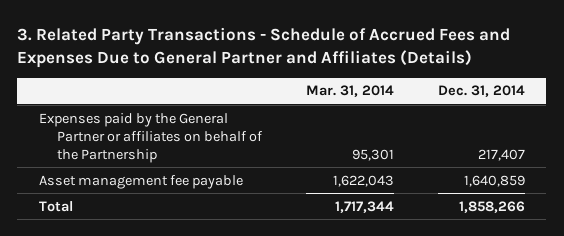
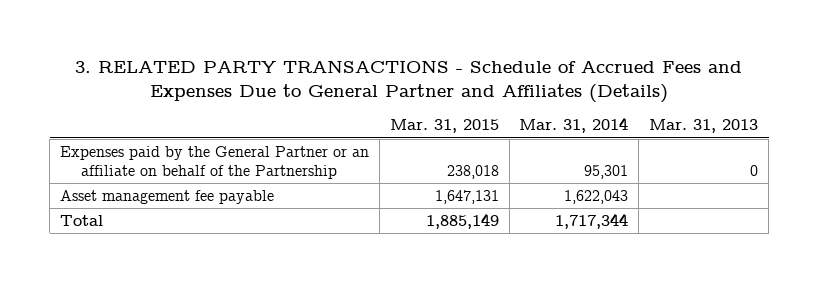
[17,27,511,68] 3. Related Party Transactions - Schedule of Accrued Fees and Expenses Due to General Partner and Affiliates (Details) -> [75,60,743,103] 3. RELATED PARTY TRANSACTIONS - Schedule of Accrued Fees and Expenses Due to General Partner and Affiliates (Details)
[437,85,525,98] Dec. 31, 2014 -> none
none -> [389,119,499,134] Mar. 31, 2015
none -> [649,119,759,134] Mar. 31, 2013
[39,112,264,164] Expenses paid by the General Partner or affiliates on behalf of the Partnership -> [59,145,369,179] Expenses paid by the General Partner or an affiliate on behalf of the Partnership

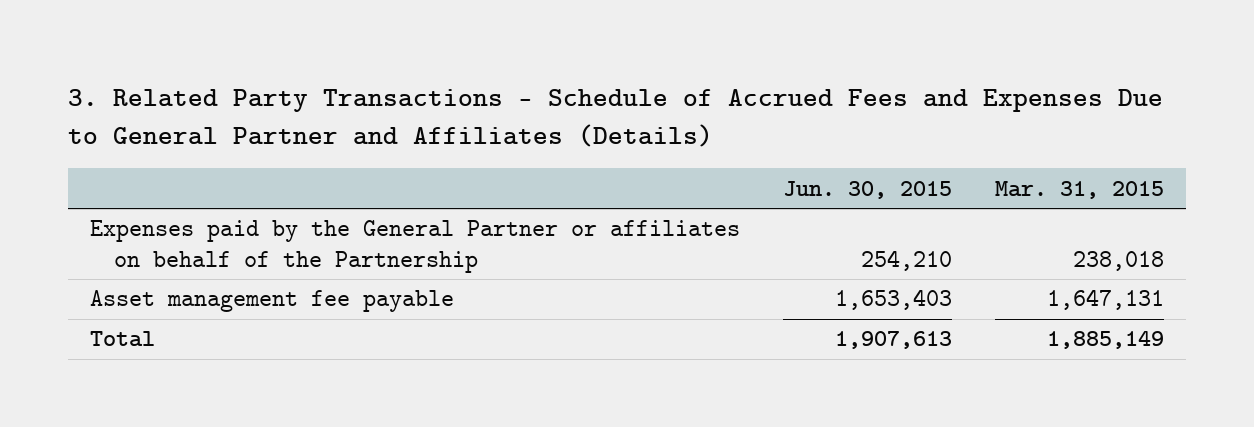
[75,60,743,103] 3. RELATED PARTY TRANSACTIONS - Schedule of Accrued Fees and Expenses Due to General Partner and Affiliates (Details) -> [67,88,1163,147] 3. Related Party Transactions - Schedule of Accrued Fees and Expenses Due to General Partner and Affiliates (Details)
[519,117,629,134] Mar. 31, 2014 -> none
[649,119,759,134] Mar. 31, 2013 -> none
none -> [782,180,952,199] Jun. 30, 2015
[59,145,369,179] Expenses paid by the General Partner or an affiliate on behalf of the Partnership -> [89,220,740,273] Expenses paid by the General Partner or affiliates on behalf of the Partnership

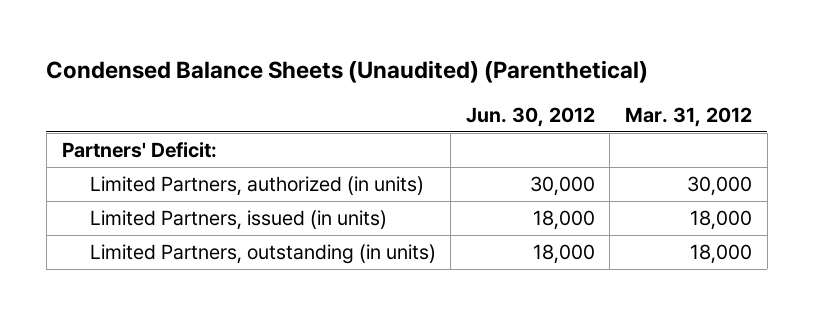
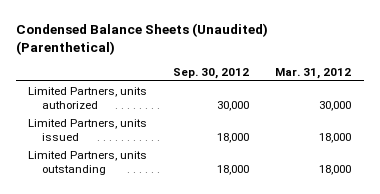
[465,106,595,127] Jun. 30, 2012 -> none
none -> [173,68,250,80] Sep. 30, 2012
[61,142,217,159] Partners' Deficit: -> none
[89,176,424,197] Limited Partners, authorized (in units) -> [28,86,148,110] Limited Partners, units authorized
[89,210,387,231] Limited Partners, issued (in units) -> [28,118,148,142] Limited Partners, units issued
[89,244,436,265] Limited Partners, outstanding (in units) -> [28,150,148,176] Limited Partners, units outstanding

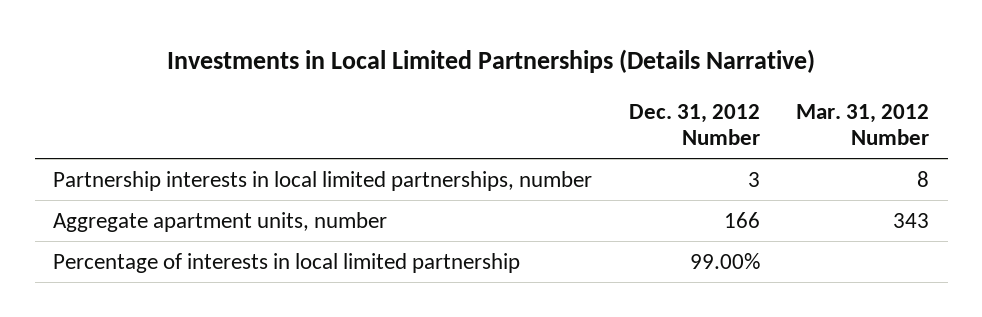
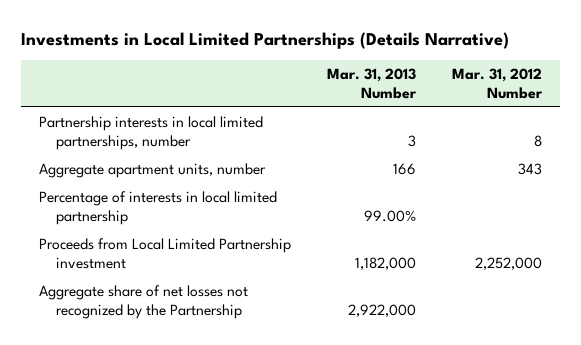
[628,104,760,146] Dec. 31, 2012 Number -> none
none -> [326,68,417,99] Mar. 31, 2013 Number
none -> [38,238,291,269] Proceeds from Local Limited Partnership investment
none -> [38,285,248,319] Aggregate share of net losses not recognized by the Partnership

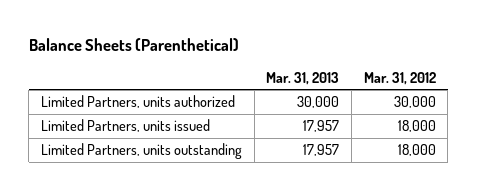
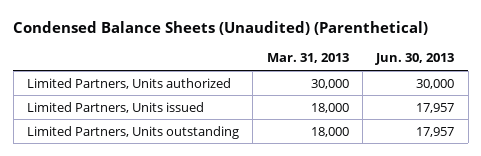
[28,38,239,52] Balance Sheets (Parenthetical) -> [13,21,429,36] Condensed Balance Sheets (Unaudited) (Parenthetical)
[363,71,436,85] Mar. 31, 2012 -> none
none -> [375,53,455,66] Jun. 30, 2013
[41,95,236,109] Limited Partners, units authorized -> [27,77,232,89] Limited Partners, Units authorized
[41,119,211,133] Limited Partners, units issued -> [27,101,205,113] Limited Partners, Units issued
[303,120,340,133] 17,957 -> [310,102,349,113] 18,000
[41,143,243,160] Limited Partners, units outstanding -> [27,125,240,139] Limited Partners, Units outstanding
[303,144,340,157] 17,957 -> [310,126,349,137] 18,000

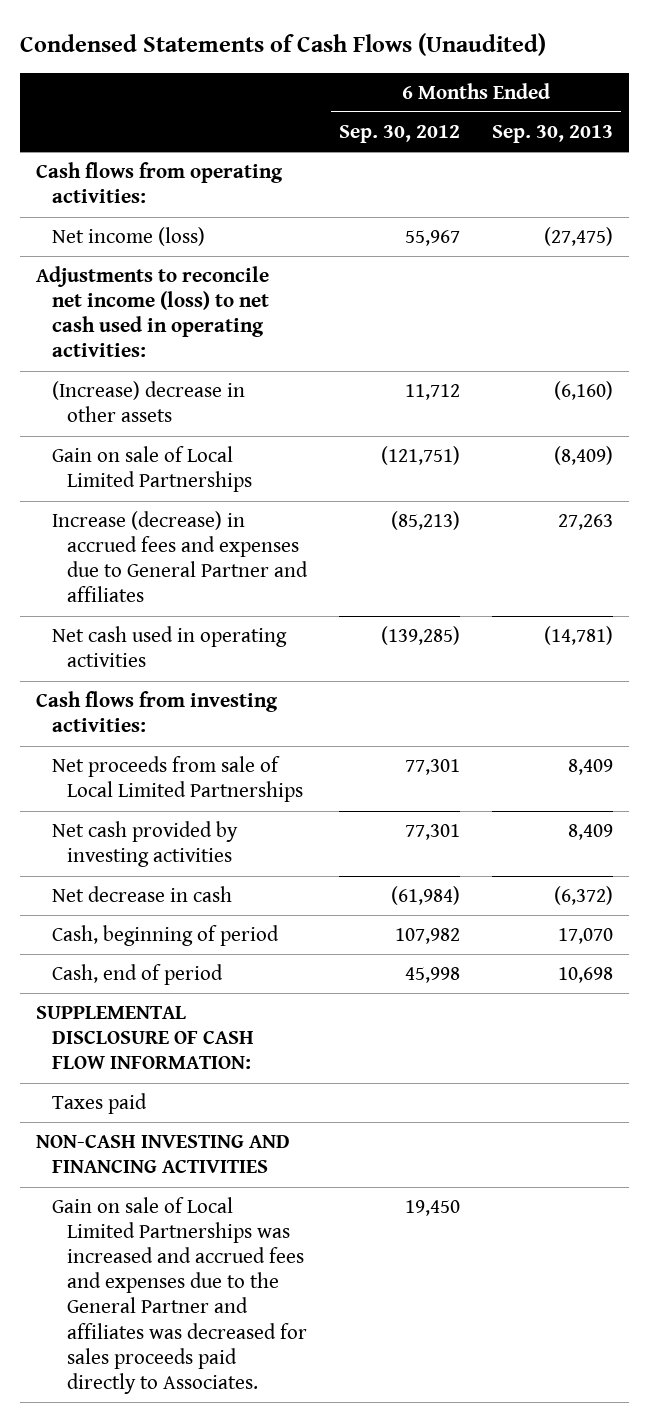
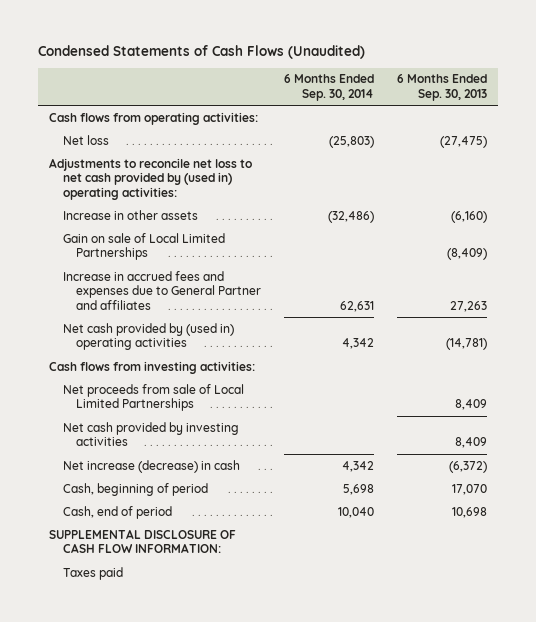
[339,124,461,143] Sep. 30, 2012 -> none
none -> [283,74,374,102] 6 Months Ended Sep. 30, 2014
[51,227,205,247] Net income (loss) -> [62,134,109,145] Net loss
[36,266,270,358] Adjustments to reconcile net income (loss) to net cash used in operating activities: -> [49,157,253,201] Adjustments to reconcile net loss to net cash provided by (used in) operating activities:
[51,381,245,423] (Increase) decrease in other assets -> [62,209,198,220] Increase in other assets
[51,511,309,603] Increase (decrease) in accrued fees and expenses due to General Partner and affiliates -> [62,270,262,311] Increase in accrued fees and expenses due to General Partner and affiliates
[51,626,287,668] Net cash used in operating activities -> [62,322,234,351] Net cash provided by (used in) operating activities
[51,886,232,903] Net decrease in cash -> [62,459,240,473] Net increase (decrease) in cash
[36,1135,291,1174] NON-CASH INVESTING AND FINANCING ACTIVITIES -> none
[51,1197,308,1394] Gain on sale of Local Limited Partnerships was increased and accrued fees and expenses due to the General Partner and affiliates was decreased for sales proceeds paid directly to Associates. -> none

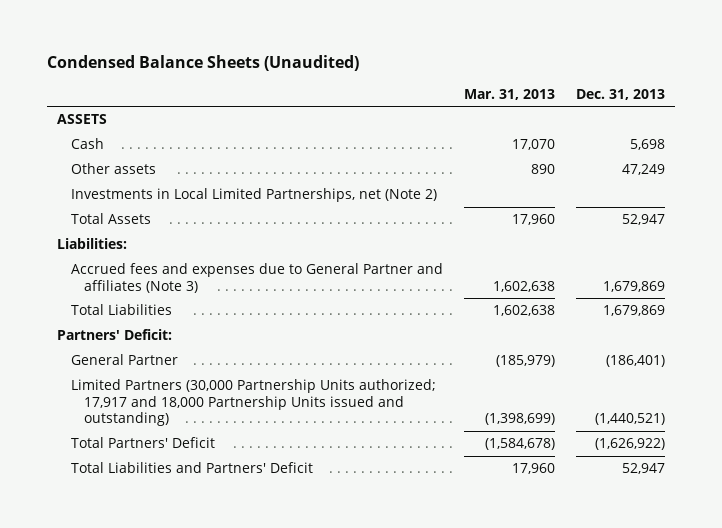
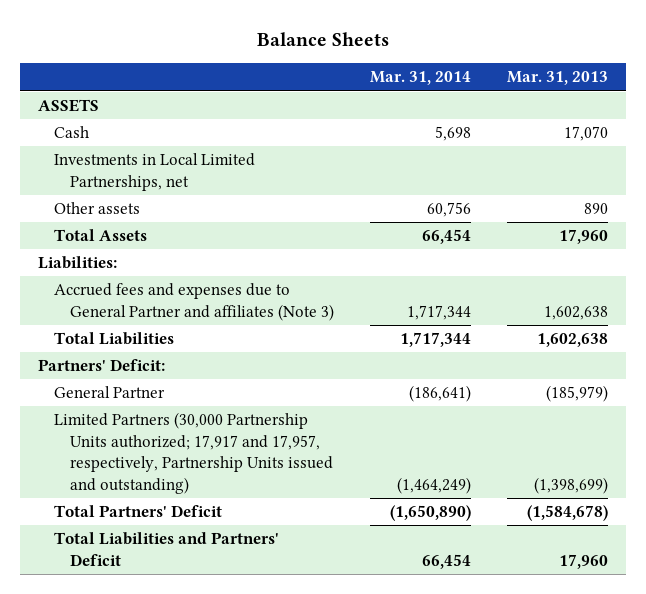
[46,55,359,72] Condensed Balance Sheets (Unaudited) -> [257,32,390,47] Balance Sheets
[575,89,665,101] Dec. 31, 2013 -> none
none -> [370,71,472,86] Mar. 31, 2014
none -> [54,153,256,191] Investments in Local Limited Partnerships, net
[70,188,437,203] Investments in Local Limited Partnerships, net (Note 2) -> none
[70,379,436,427] Limited Partners (30,000 Partnership Units authorized; 17,917 and 18,000 Partnership Units issued and outstanding) -> [54,412,334,494] Limited Partners (30,000 Partnership Units authorized; 17,917 and 17,957, respectively, Partnership Units issued and outstanding)

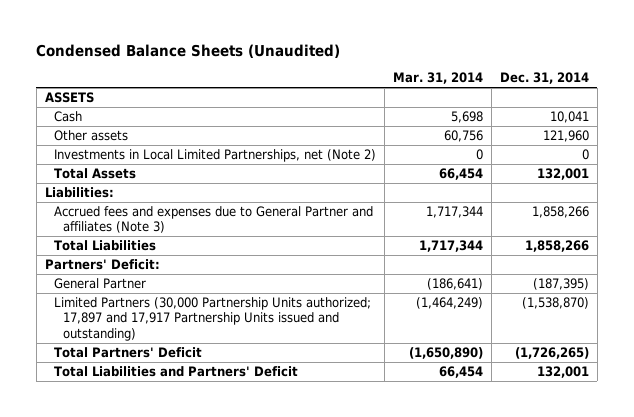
[257,32,390,47] Balance Sheets -> [36,43,341,58] Condensed Balance Sheets (Unaudited)
[507,71,609,86] Mar. 31, 2013 -> none
none -> [499,72,589,85] Dec. 31, 2014
[54,153,256,191] Investments in Local Limited Partnerships, net -> none
none -> [54,149,377,163] Investments in Local Limited Partnerships, net (Note 2)
[54,412,334,494] Limited Partners (30,000 Partnership Units authorized; 17,917 and 17,957, respectively, Partnership Units issued and outstanding) -> [54,297,372,341] Limited Partners (30,000 Partnership Units authorized; 17,897 and 17,917 Partnership Units issued and outstanding)

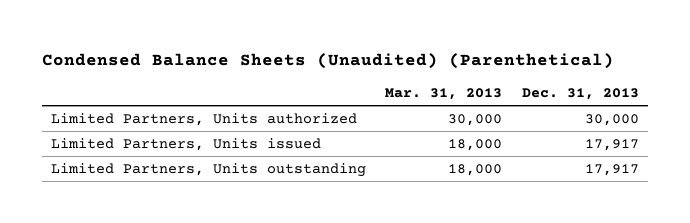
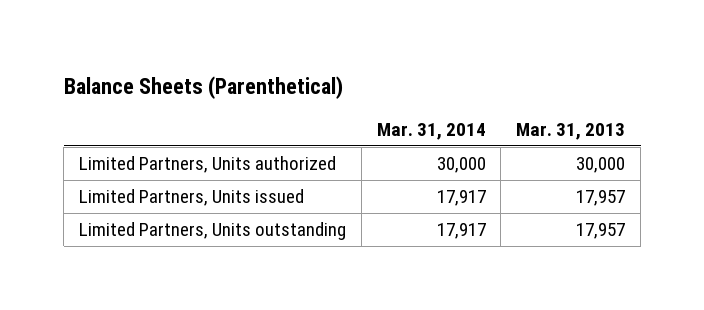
[41,53,614,70] Condensed Balance Sheets (Unaudited) (Parenthetical) -> [63,75,343,99] Balance Sheets (Parenthetical)
[521,88,639,101] Dec. 31, 2013 -> none
none -> [376,123,486,141] Mar. 31, 2014
[448,138,503,151] 18,000 -> [576,190,626,207] 17,957
[448,163,503,176] 18,000 -> [576,223,626,240] 17,957

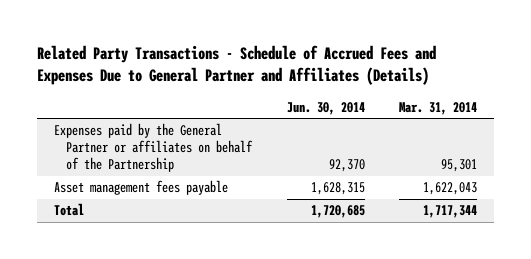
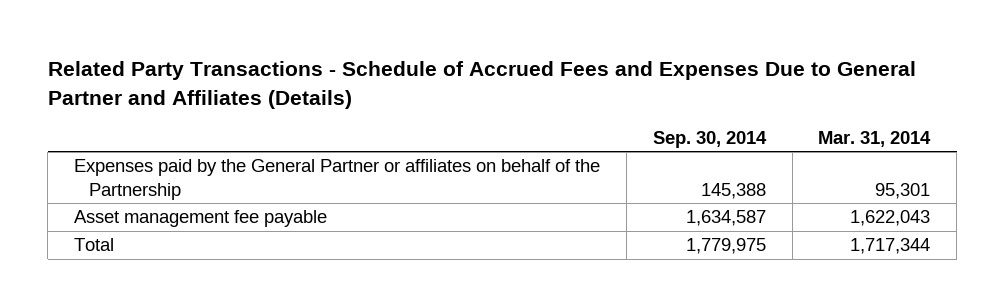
[286,101,365,115] Jun. 30, 2014 -> none
none -> [652,130,767,148] Sep. 30, 2014
[54,180,229,196] Asset management fees payable -> [74,210,328,228] Asset management fee payable

